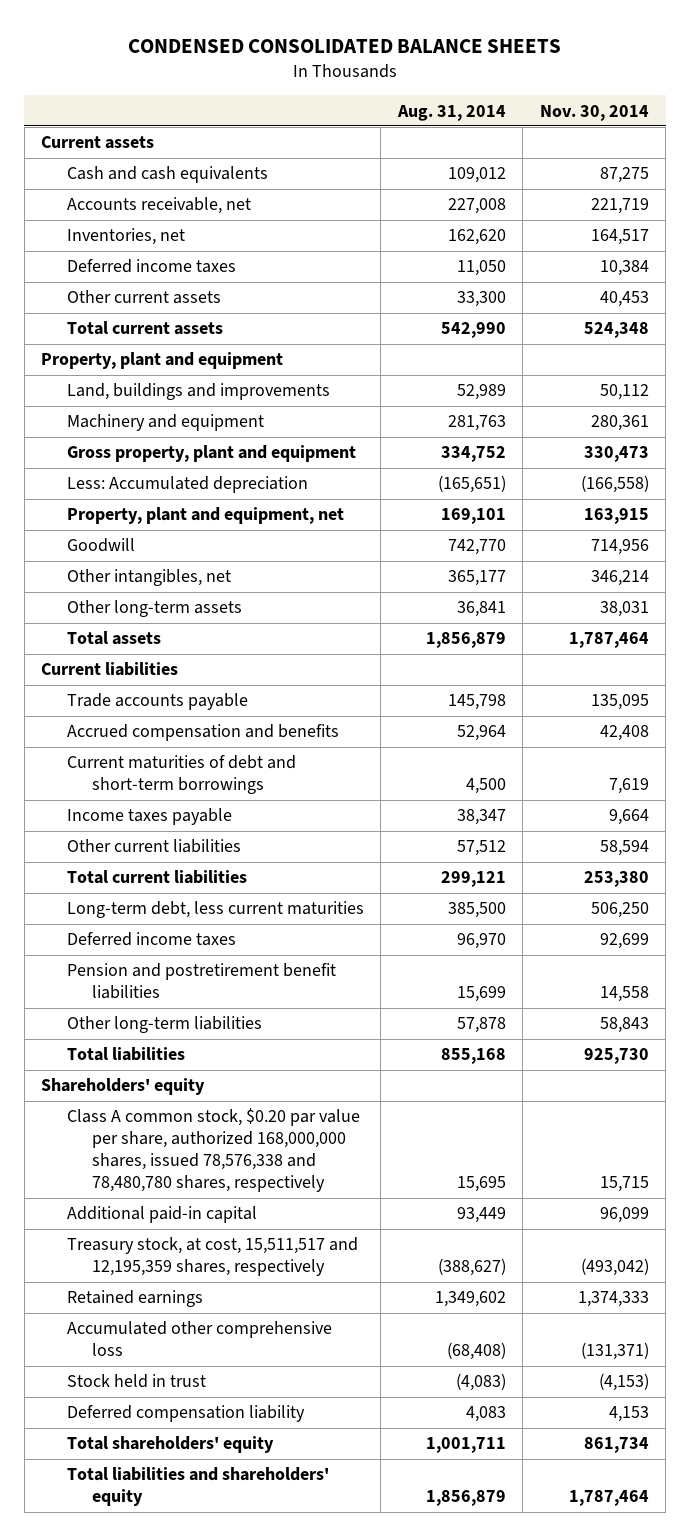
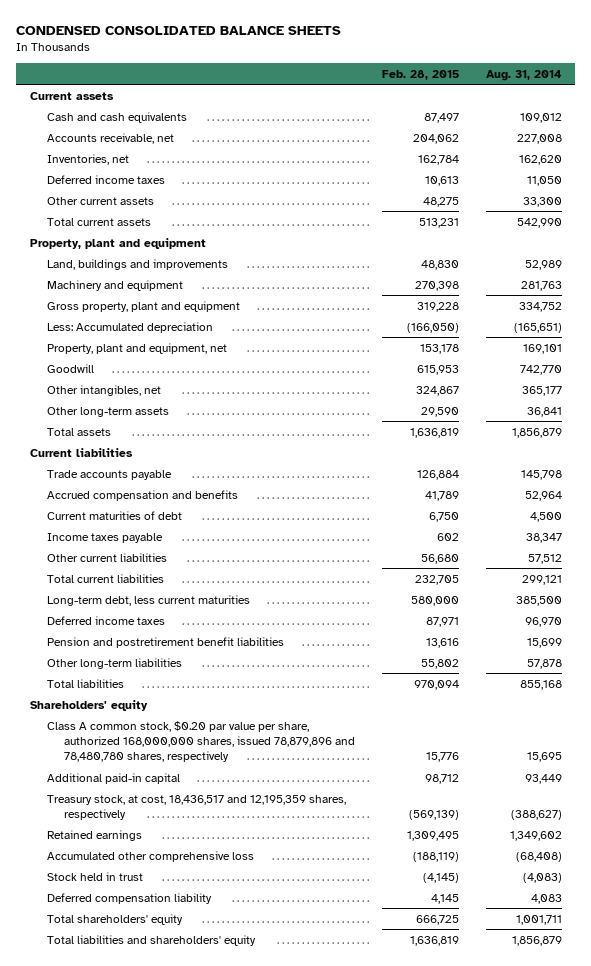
[539,104,649,121] Nov. 30, 2014 -> none
none -> [381,69,459,80] Feb. 28, 2015
[66,755,296,795] Current maturities of debt and short-term borrowings -> [46,510,182,520] Current maturities of debt
[66,1108,360,1193] Class A common stock, $0.20 par value per share, authorized 168,000,000 shares, issued 78,576,338 and 78,480,780 shares, respectively -> [46,720,356,763] Class A common stock, $0.20 par value per share, authorized 168,000,000 shares, issued 78,879,896 and 78,480,780 shares, respectively
[66,1237,358,1277] Treasury stock, at cost, 15,511,517 and 12,195,359 shares, respectively -> [46,794,346,821] Treasury stock, at cost, 18,436,517 and 12,195,359 shares, respectively

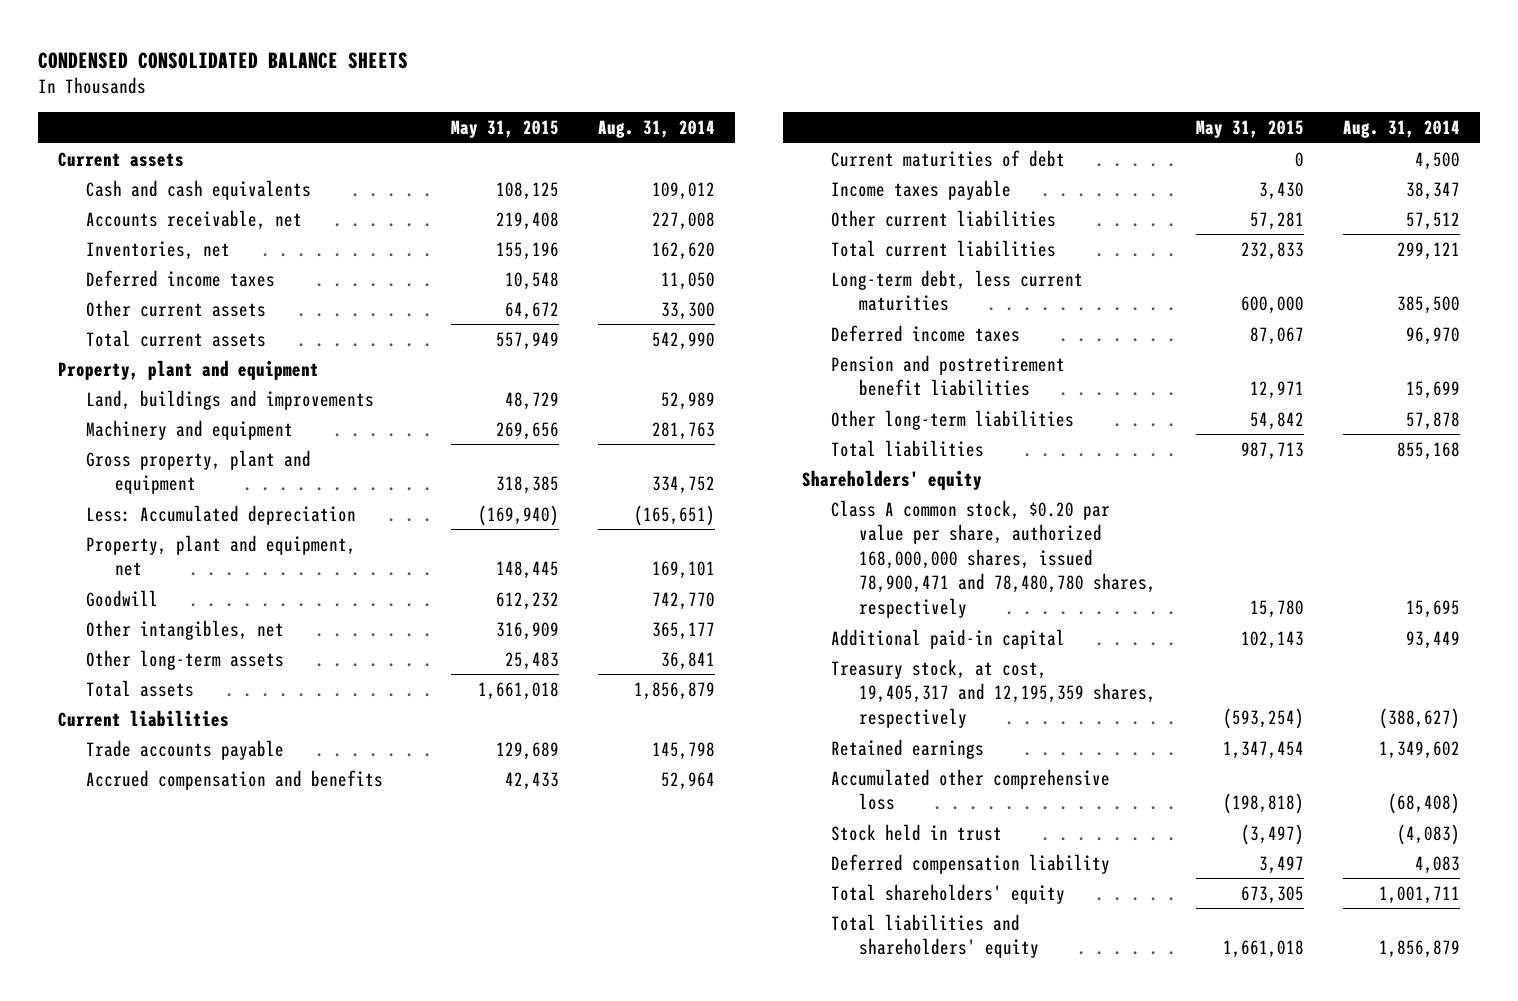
[381,69,459,80] Feb. 28, 2015 -> none
none -> [451,120,560,139] May 31, 2015
[46,720,356,763] Class A common stock, $0.20 par value per share, authorized 168,000,000 shares, issued 78,879,896 and 78,480,780 shares, respectively -> [830,499,1157,619] Class A common stock, $0.20 par value per share, authorized 168,000,000 shares, issued 78,900,471 and 78,480,780 shares, respectively
[46,794,346,821] Treasury stock, at cost, 18,436,517 and 12,195,359 shares, respectively -> [830,658,1157,728] Treasury stock, at cost, 19,405,317 and 12,195,359 shares, respectively

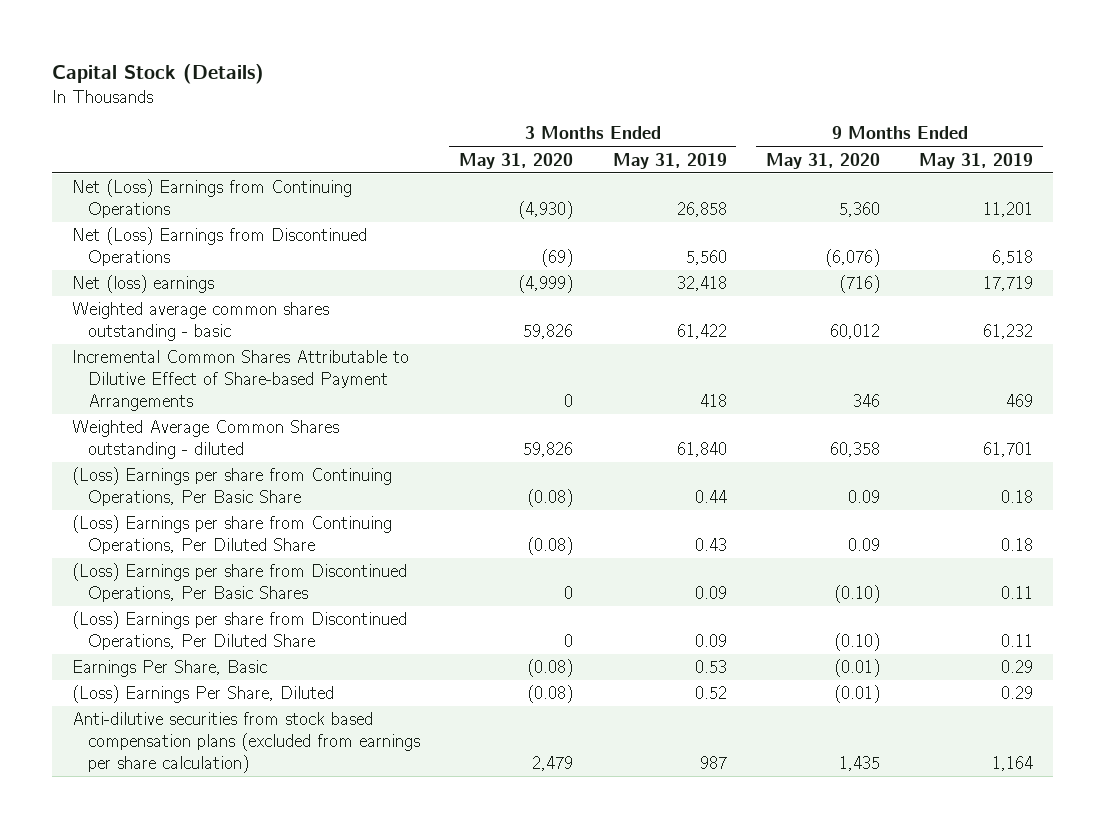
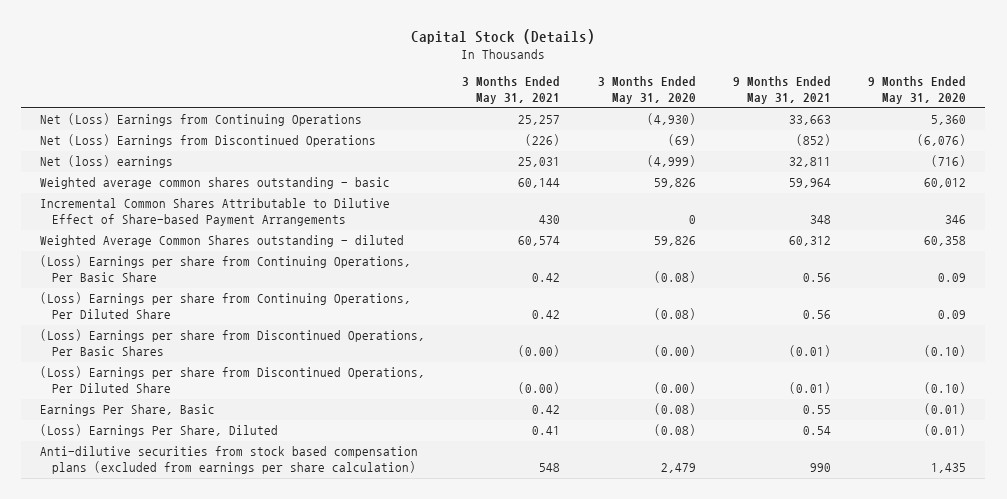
[612,152,727,169] May 31, 2019 -> none
[919,152,1034,169] May 31, 2019 -> none
none -> [462,76,561,105] 3 Months Ended May 31, 2021
none -> [733,76,832,105] 9 Months Ended May 31, 2021
[564,586,574,600] 0 -> [653,345,696,358] (0.00)
[564,634,574,648] 0 -> [653,382,696,395] (0.00)

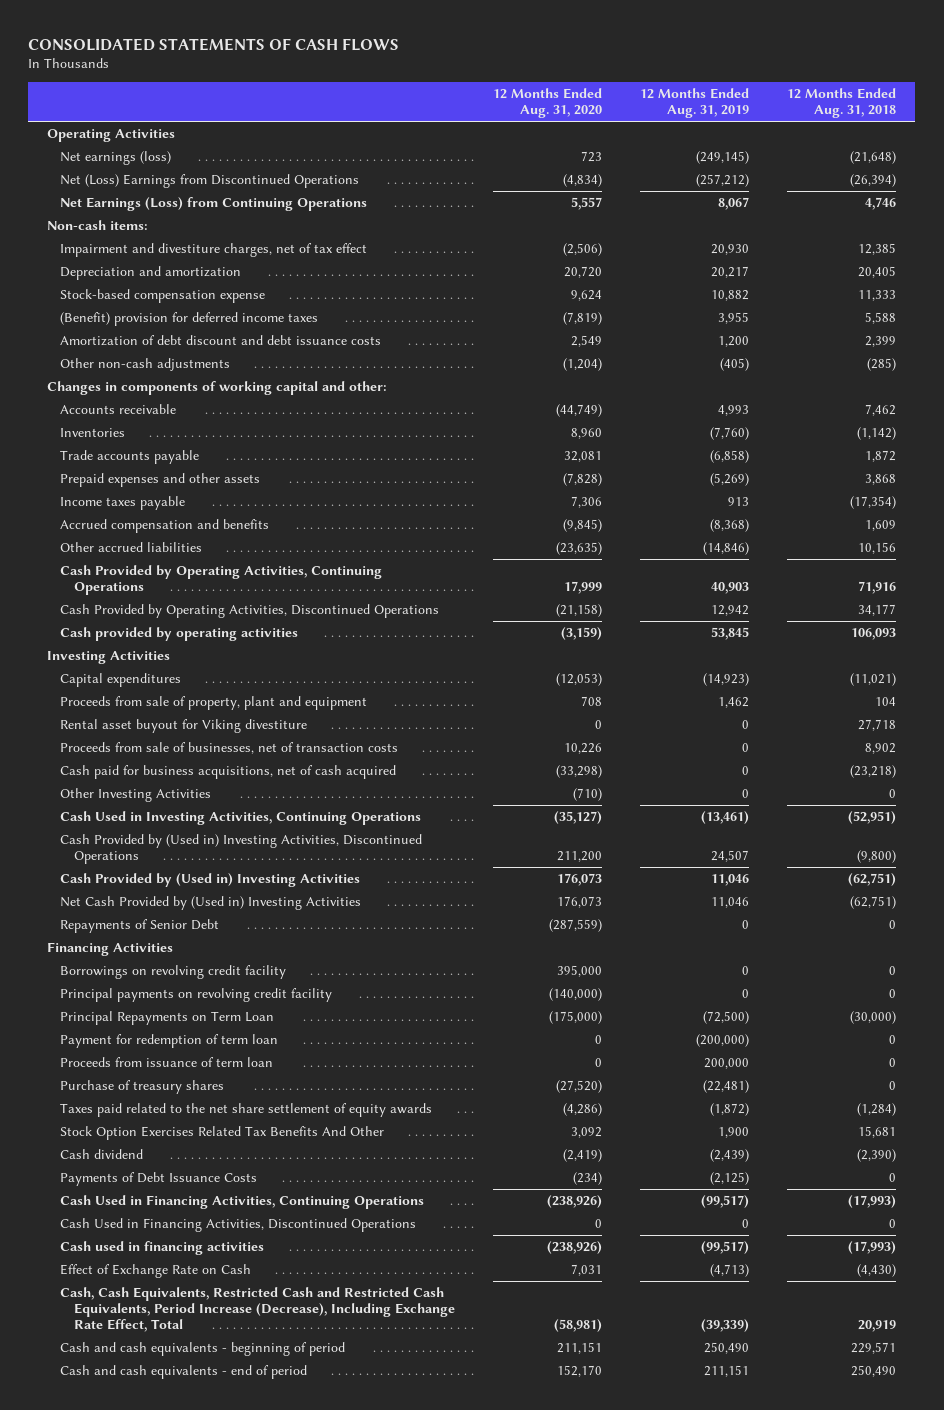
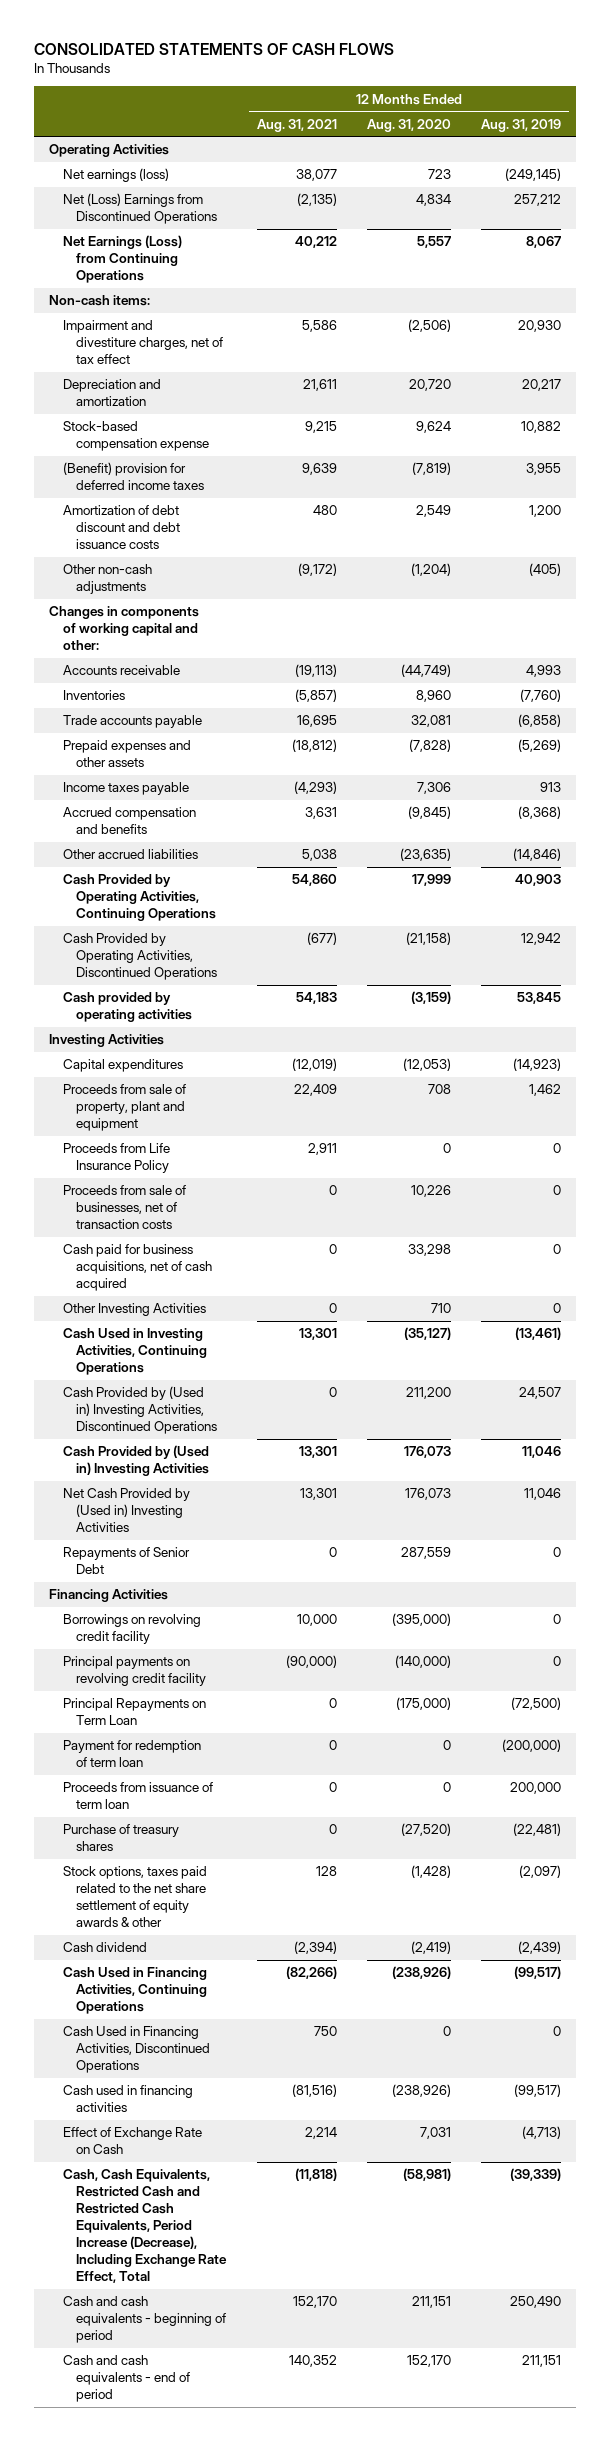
[787,88,897,119] 12 Months Ended Aug. 31, 2018 -> none
none -> [256,118,337,132] Aug. 31, 2021
[562,174,602,188] (4,834) -> [415,194,451,207] 4,834
[695,174,749,188] (257,212) -> [514,194,562,207] 257,212
[60,719,308,734] Rental asset buyout for Viking divestiture -> none
none -> [62,1143,170,1174] Proceeds from Life Insurance Policy
[555,765,602,779] (33,298) -> [407,1244,451,1257] 33,298
[572,788,602,802] (710) -> [430,1303,451,1314] 710
[548,919,602,933] (287,559) -> [400,1547,451,1560] 287,559
[556,965,602,978] 395,000 -> [391,1613,451,1627] (395,000)
[60,1126,385,1141] Stock Option Exercises Related Tax Benefits And Other -> none
[60,1103,433,1118] Taxes paid related to the net share settlement of equity awards -> [62,1866,207,1928] Stock options, taxes paid related to the net share settlement of equity awards & other
[562,1103,602,1117] (4,286) -> [410,1865,451,1879] (1,428)
[709,1103,749,1117] (1,872) -> [519,1865,562,1879] (2,097)
[60,1172,258,1187] Payments of Debt Issuance Costs -> none

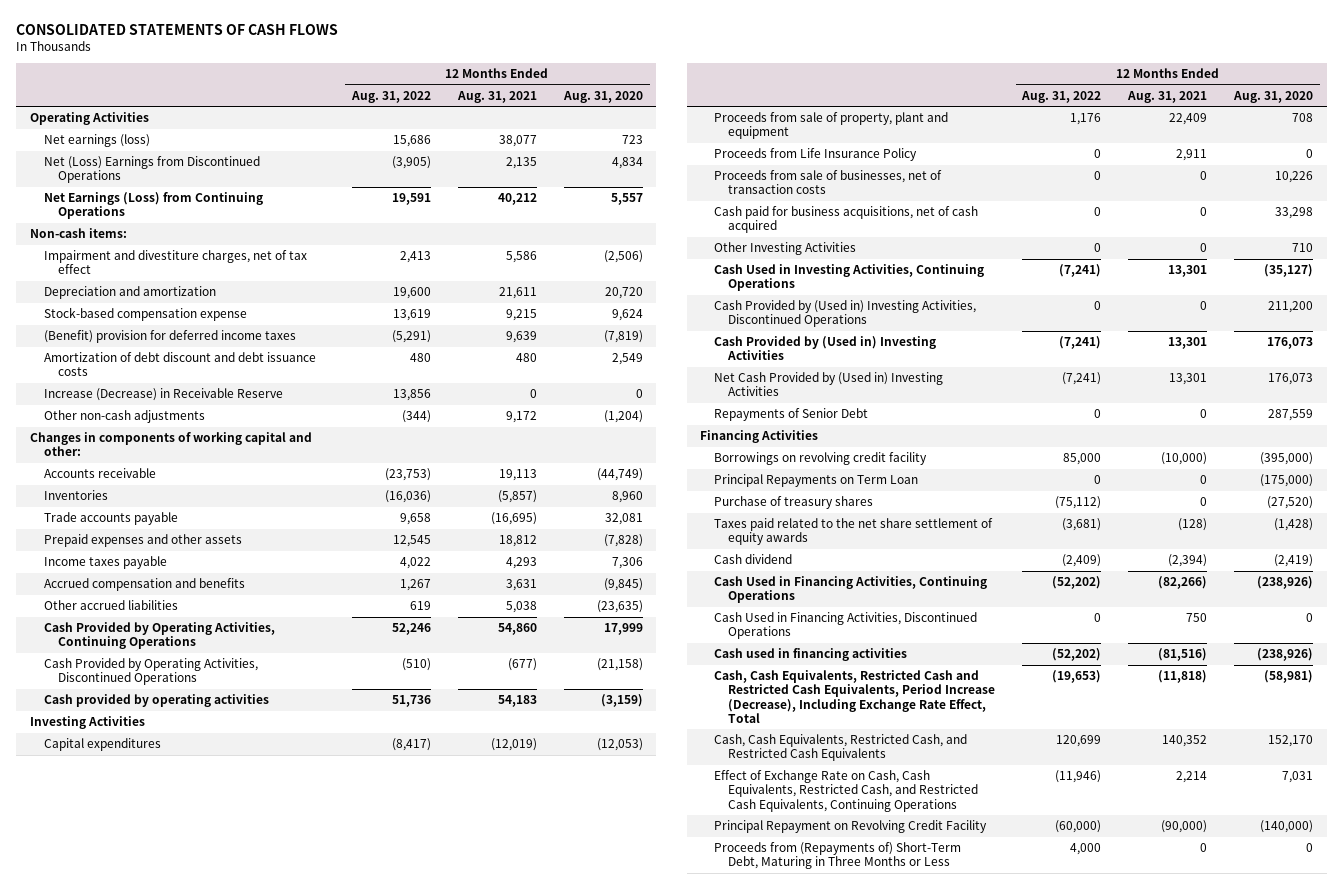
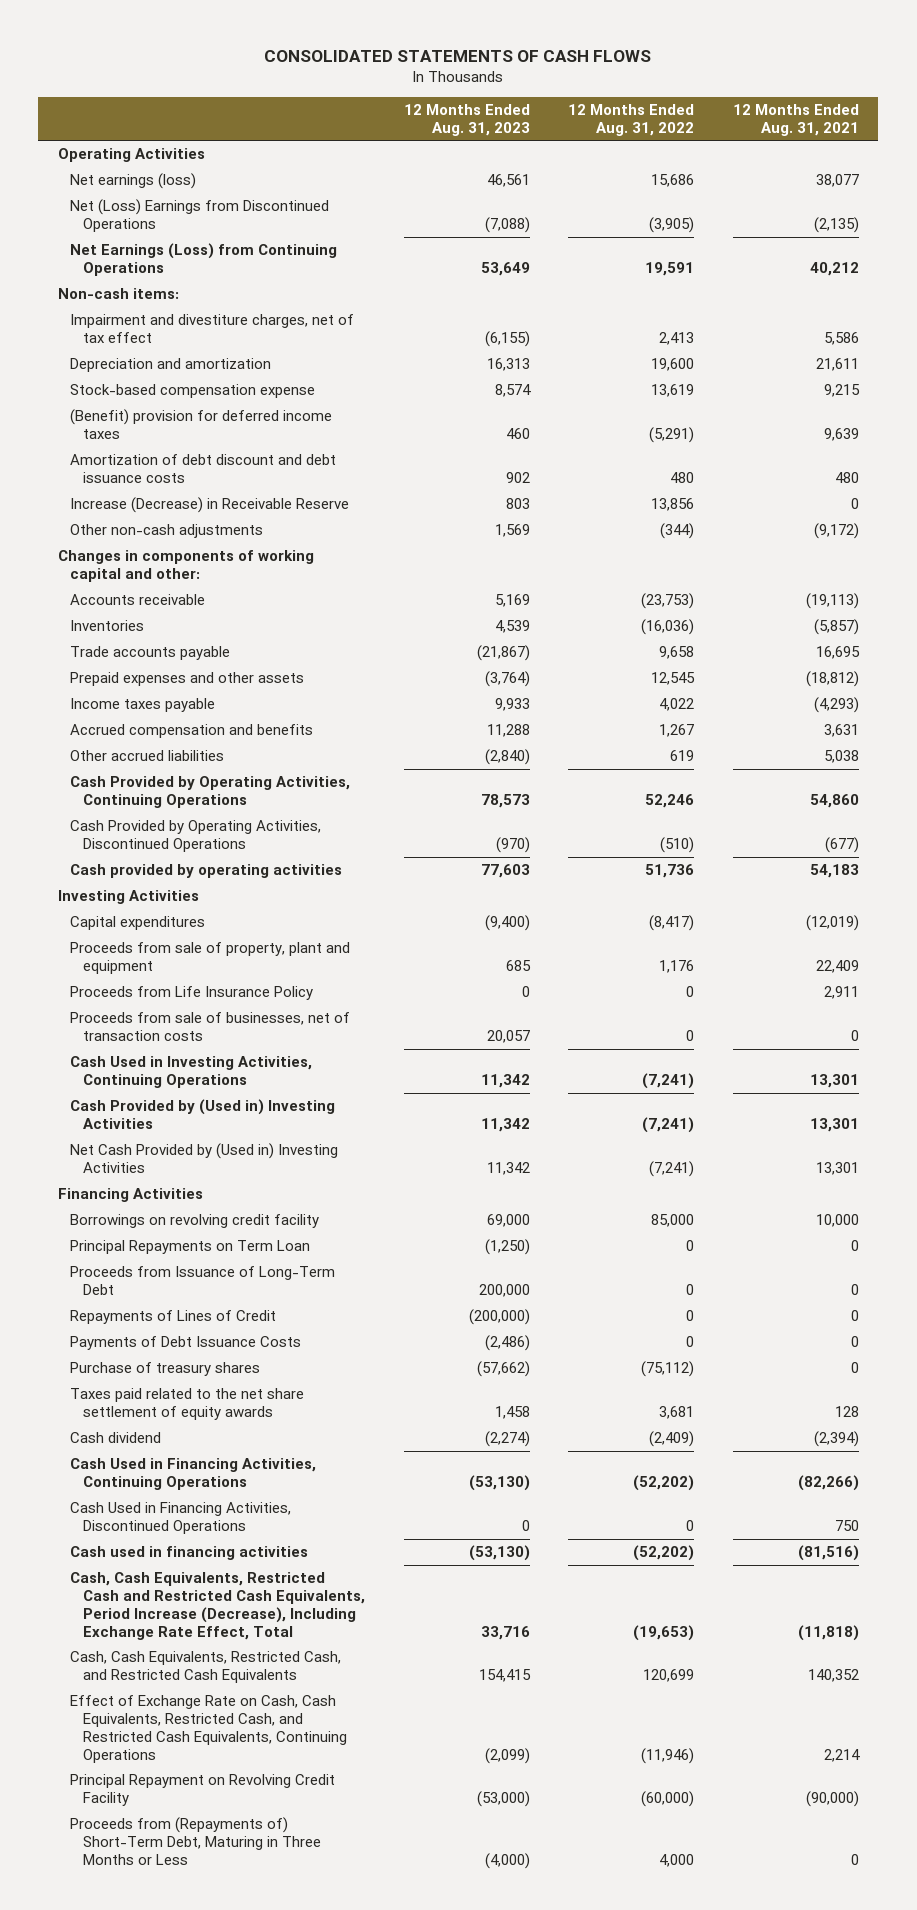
[562,90,643,103] Aug. 31, 2020 -> none
none -> [403,103,530,136] 12 Months Ended Aug. 31, 2023
[505,157,537,170] 2,135 -> [814,216,860,233] (2,135)
[505,411,537,424] 9,172 -> [814,523,860,540] (9,172)
[498,469,537,482] 19,113 -> [806,593,860,610] (19,113)
[490,512,537,526] (16,695) -> [816,646,861,660] 16,695
[498,535,537,548] 18,812 -> [806,671,860,688] (18,812)
[505,557,537,570] 4,293 -> [814,697,860,714] (4,293)
[714,206,979,234] Cash paid for business acquisitions, net of cash acquired -> none
[714,242,857,256] Other Investing Activities -> none
[714,300,977,328] Cash Provided by (Used in) Investing Activities, Discontinued Operations -> none
[714,408,869,422] Repayments of Senior Debt -> none
[1161,452,1208,466] (10,000) -> [816,1214,860,1228] 10,000
none -> [70,1266,336,1295] Proceeds from Issuance of Long-Term Debt
none -> [70,1310,277,1325] Repayments of Lines of Credit
none -> [70,1336,302,1351] Payments of Debt Issuance Costs
[1062,518,1102,532] (3,681) -> [659,1405,695,1419] 3,681
[1178,518,1208,532] (128) -> [835,1405,860,1417] 128

